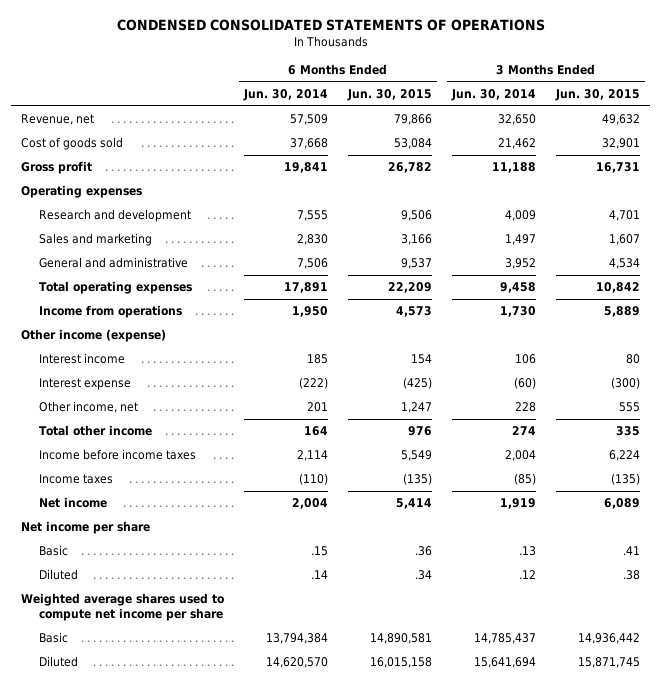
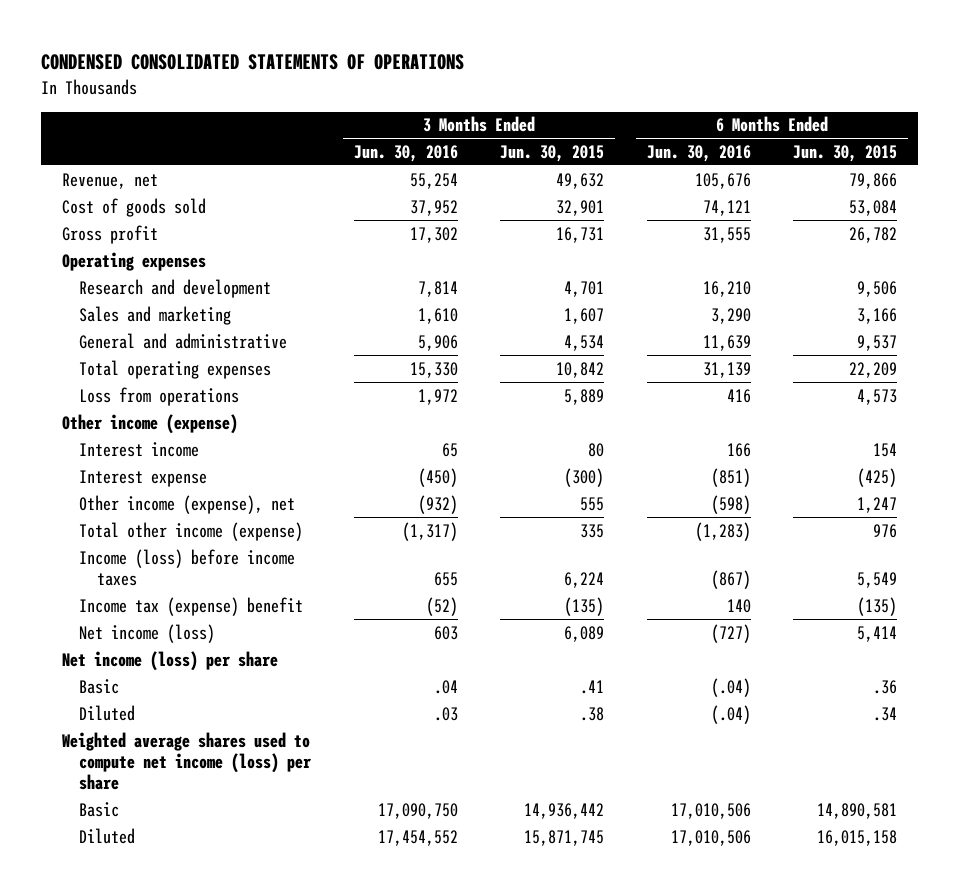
[243,89,329,102] Jun. 30, 2014 -> none
[451,89,537,102] Jun. 30, 2014 -> none
none -> [353,144,458,162] Jun. 30, 2016
none -> [646,144,751,162] Jun. 30, 2016
[38,305,182,319] Income from operations -> [79,386,240,406] Loss from operations
[38,401,138,414] Other income, net -> [79,494,296,514] Other income (expense), net
[38,425,152,437] Total other income -> [79,521,304,541] Total other income (expense)
[38,449,196,461] Income before income taxes -> [79,548,296,586] Income (loss) before income taxes
[38,474,113,485] Income taxes -> [79,596,304,616] Income tax (expense) benefit
[38,497,107,509] Net income -> [79,623,216,643] Net income (loss)
[21,521,151,535] Net income per share -> [62,650,279,671] Net income (loss) per share
[21,593,225,621] Weighted average shares used to compute net income per share -> [62,731,312,791] Weighted average shares used to compute net income (loss) per share

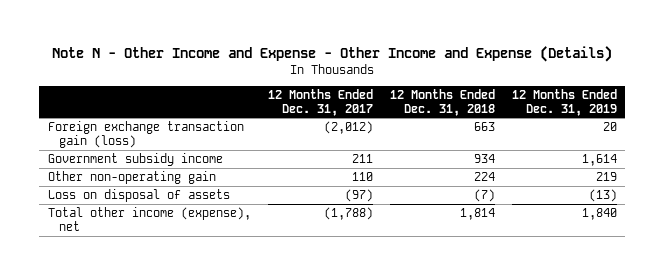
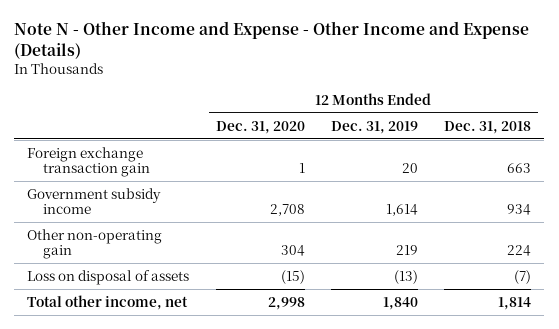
[267,88,373,116] 12 Months Ended Dec. 31, 2017 -> none
none -> [215,120,305,134] Dec. 31, 2020
[47,121,244,149] Foreign exchange transaction gain (loss) -> [27,146,151,178] Foreign exchange transaction gain
[47,207,251,232] Total other income (expense), net -> [27,294,189,310] Total other income, net

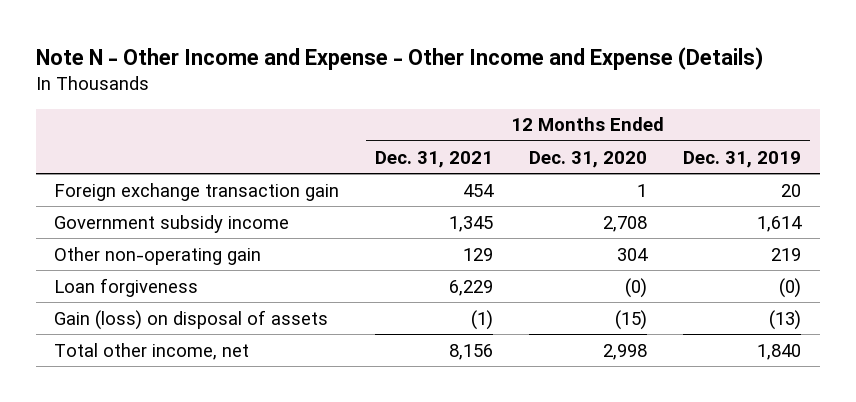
[444,120,532,134] Dec. 31, 2018 -> none
none -> [375,150,494,168] Dec. 31, 2021
none -> [54,277,199,297] Loan forgiveness
[27,269,190,285] Loss on disposal of assets -> [54,309,329,330] Gain (loss) on disposal of assets

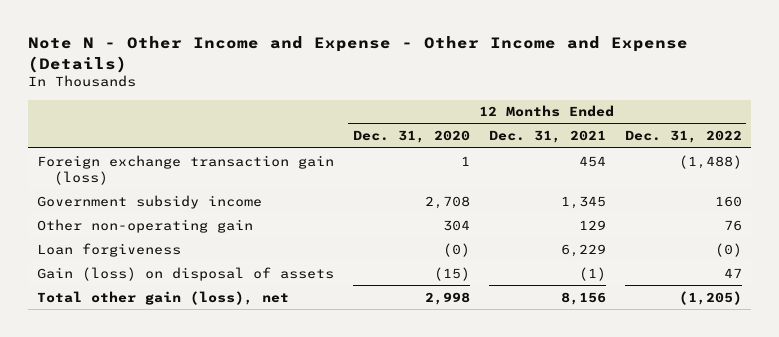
[683,150,802,168] Dec. 31, 2019 -> none
none -> [624,130,742,144] Dec. 31, 2022
[54,182,340,201] Foreign exchange transaction gain -> [36,154,334,185] Foreign exchange transaction gain (loss)
[54,342,250,360] Total other income, net -> [36,290,289,305] Total other gain (loss), net

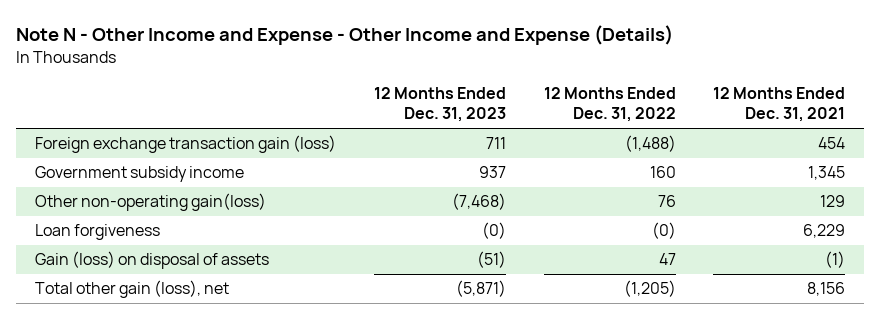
[352,130,470,144] Dec. 31, 2020 -> none
none -> [373,86,506,123] 12 Months Ended Dec. 31, 2023
[36,218,253,233] Other non-operating gain -> [35,193,267,212] Other non-operating gain(loss)

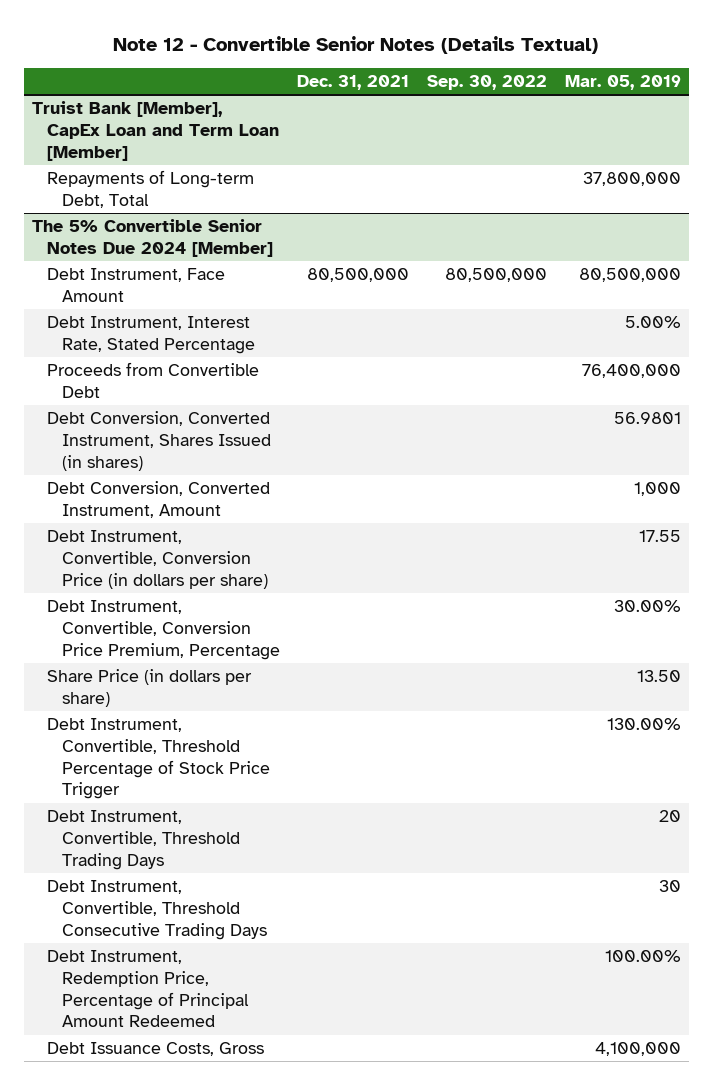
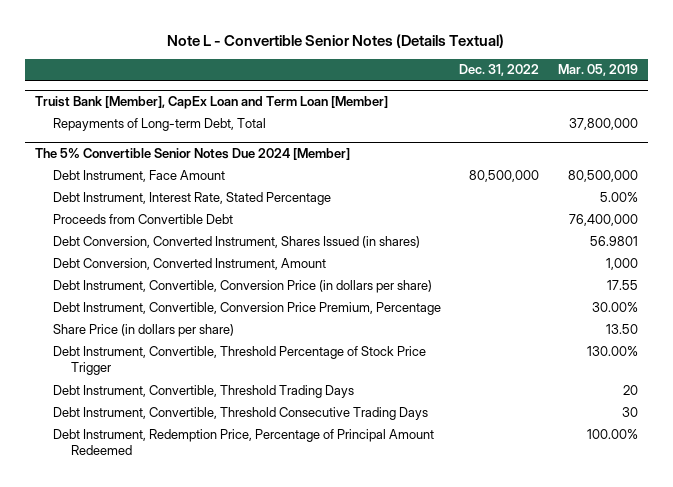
[113,35,599,54] Note 12 - Convertible Senior Notes (Details Textual) -> [167,33,505,48] Note L - Convertible Senior Notes (Details Textual)
[297,75,410,91] Dec. 31, 2021 -> none
[426,75,547,91] Sep. 30, 2022 -> none
none -> [459,64,540,77] Dec. 31, 2022
[46,1042,264,1057] Debt Issuance Costs, Gross -> none

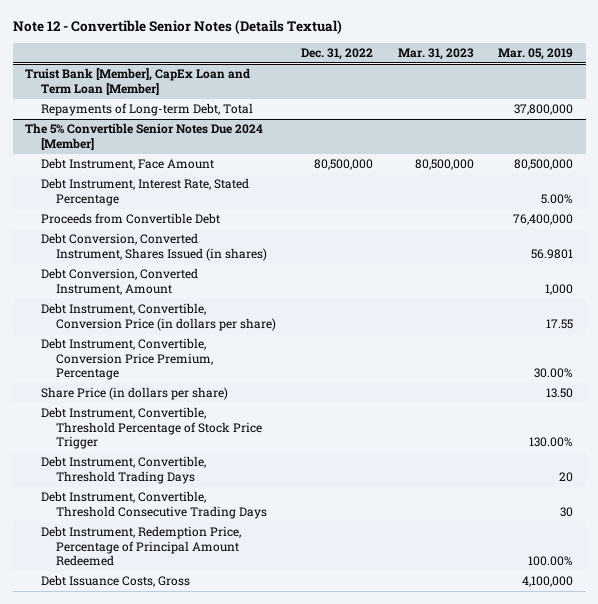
[167,33,505,48] Note L - Convertible Senior Notes (Details Textual) -> [12,19,342,34] Note 12 - Convertible Senior Notes (Details Textual)
none -> [397,47,474,60] Mar. 31, 2023
none -> [40,575,190,588] Debt Issuance Costs, Gross

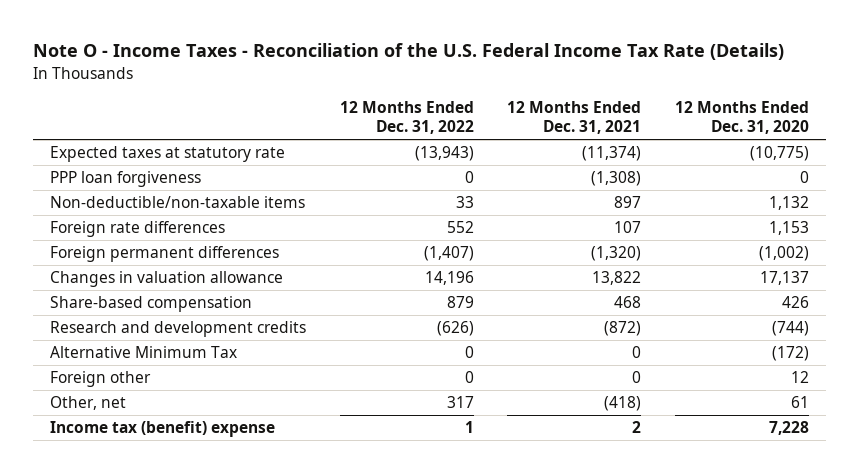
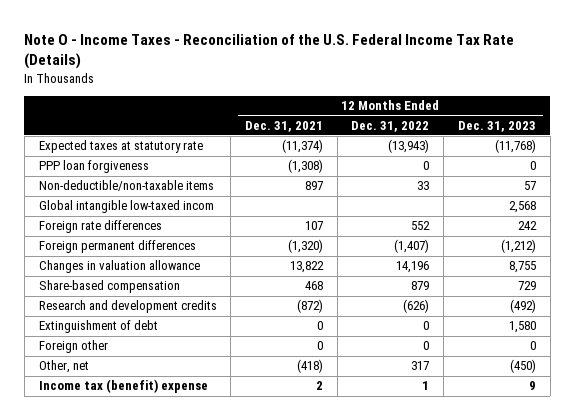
[674,100,809,135] 12 Months Ended Dec. 31, 2020 -> none
none -> [457,120,536,132] Dec. 31, 2023
none -> [38,200,214,214] Global intangible low-taxed incom
[49,346,237,359] Alternative Minimum Tax -> none
none -> [38,320,158,334] Extinguishment of debt

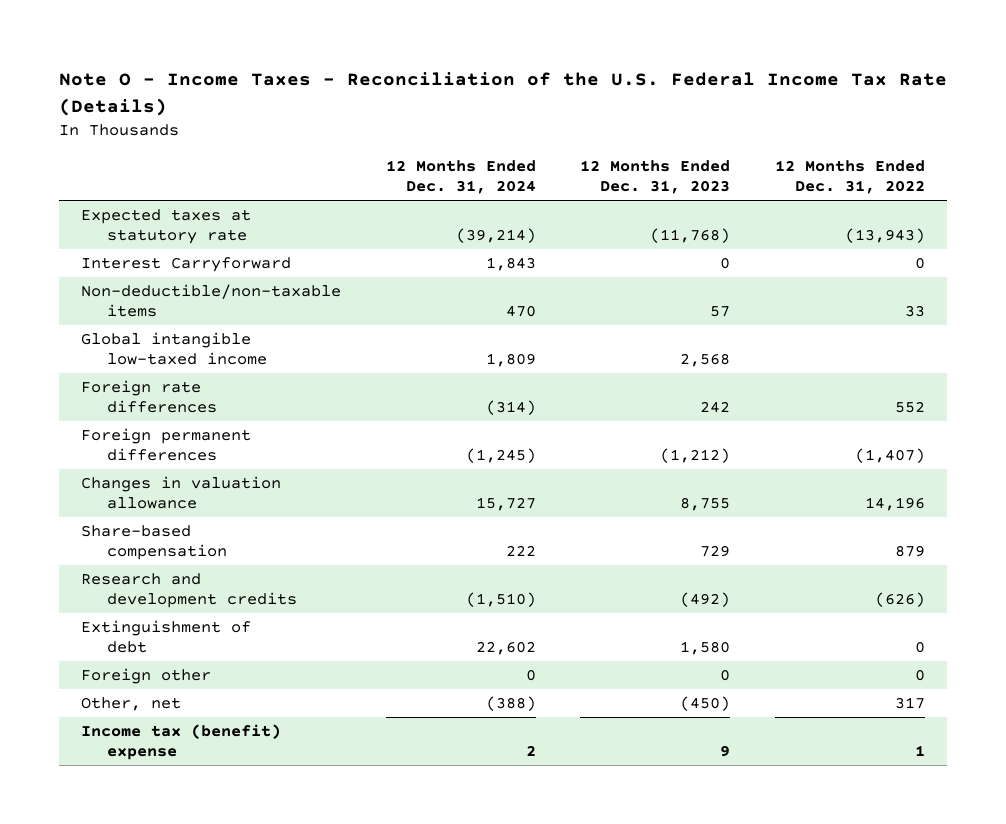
[245,120,324,132] Dec. 31, 2021 -> none
none -> [385,160,536,195] 12 Months Ended Dec. 31, 2024
[38,160,149,174] PPP loan forgiveness -> none
none -> [81,257,292,273] Interest Carryforward
[38,200,214,214] Global intangible low-taxed incom -> [81,332,267,365] Global intangible low-taxed income

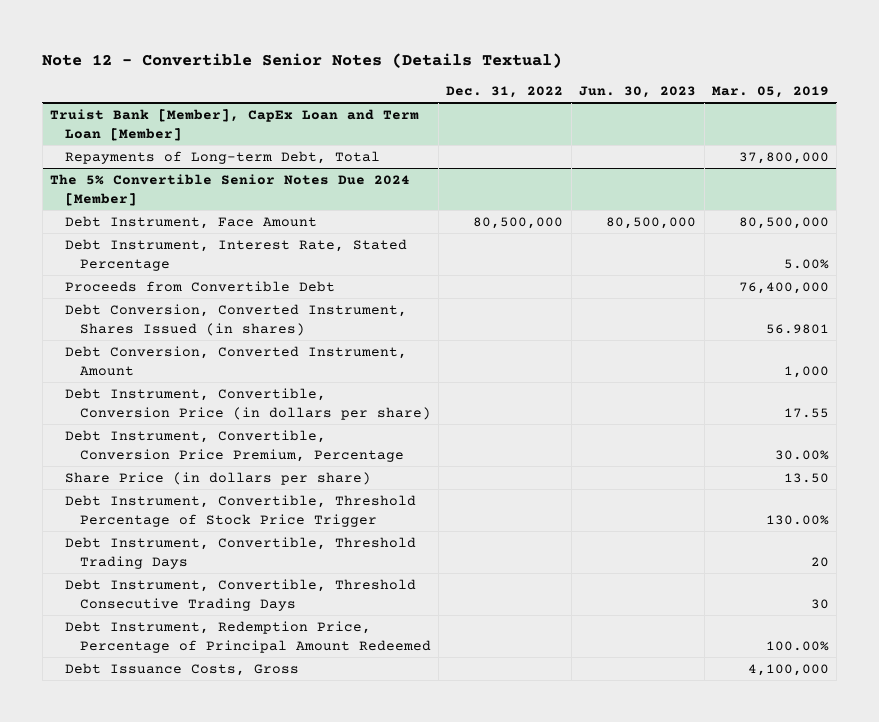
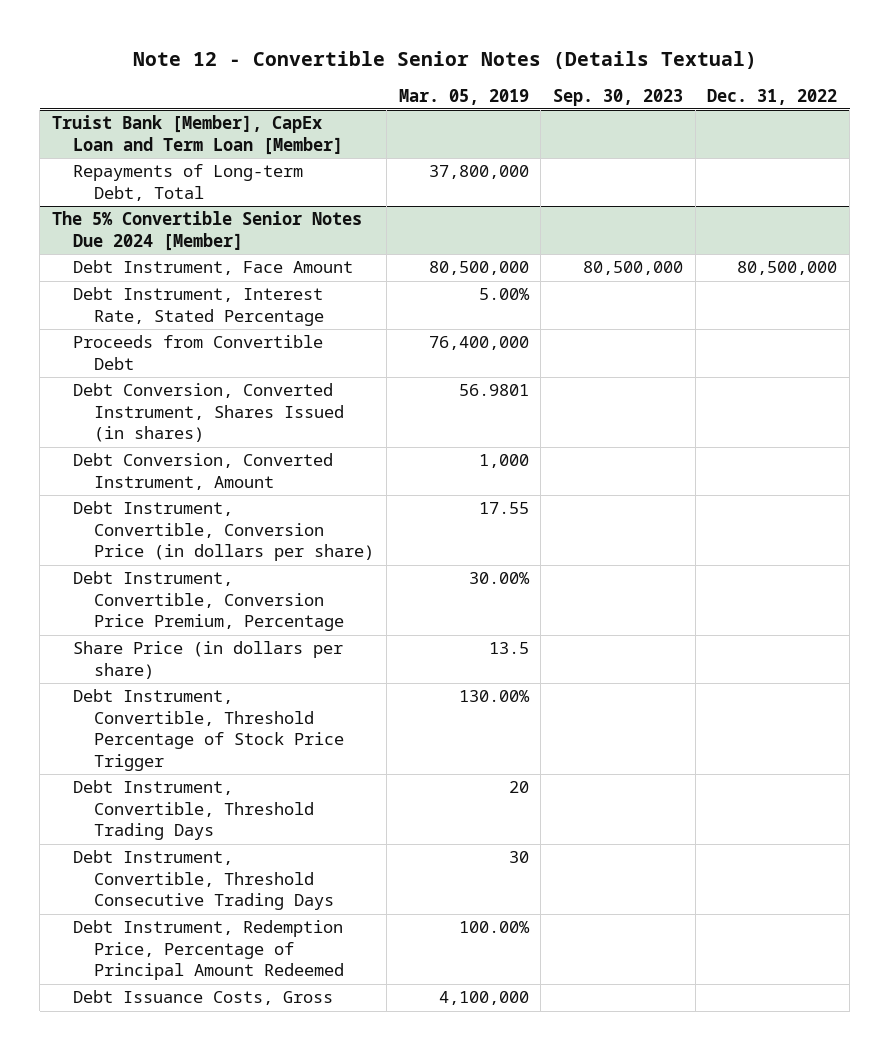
[579,86,697,99] Jun. 30, 2023 -> none
none -> [552,88,683,106] Sep. 30, 2023
[783,472,829,483] 13.50 -> [488,642,529,655] 13.5

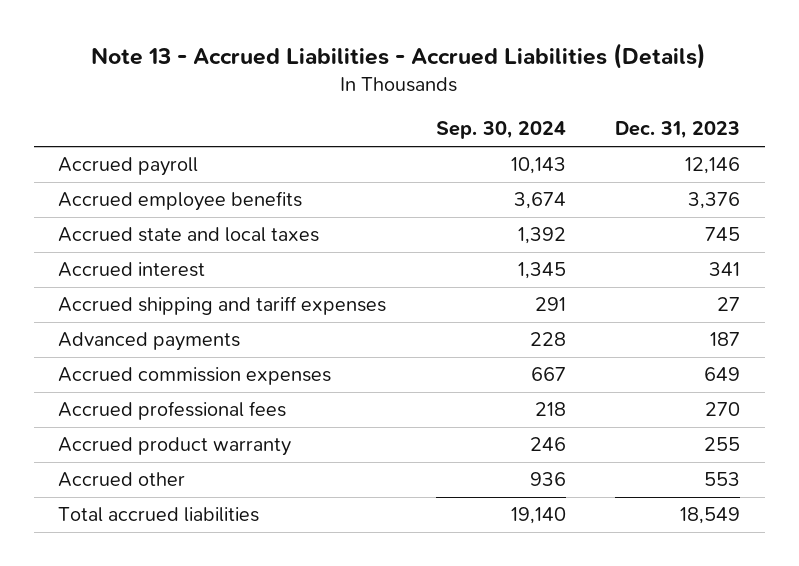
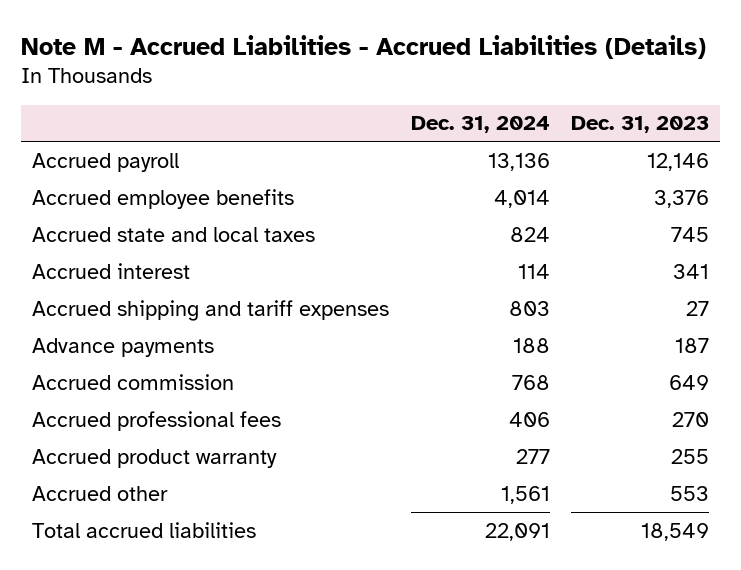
[91,43,707,70] Note 13 - Accrued Liabilities - Accrued Liabilities (Details) -> [21,34,707,59] Note M - Accrued Liabilities - Accrued Liabilities (Details)
[435,121,566,140] Sep. 30, 2024 -> none
none -> [410,116,550,134] Dec. 31, 2024
[58,332,241,352] Advanced payments -> [32,337,215,357] Advance payments
[58,367,332,386] Accrued commission expenses -> [32,373,235,390] Accrued commission

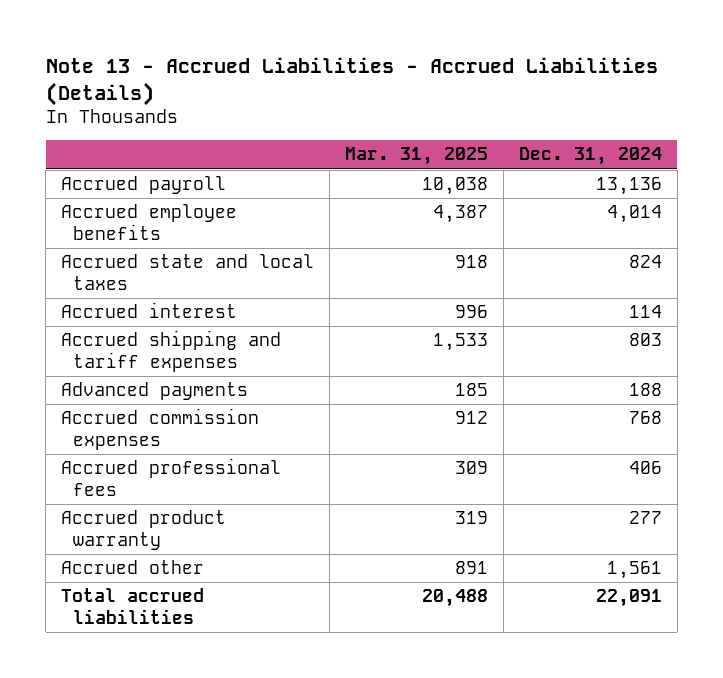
[21,34,707,59] Note M - Accrued Liabilities - Accrued Liabilities (Details) -> [45,56,658,106] Note 13 - Accrued Liabilities - Accrued Liabilities (Details)
[571,116,710,134] Dec. 31, 2023 -> none
none -> [345,147,489,166] Mar. 31, 2025
[32,337,215,357] Advance payments -> [61,382,249,401] Advanced payments
[32,373,235,390] Accrued commission -> [61,408,260,451] Accrued commission expenses

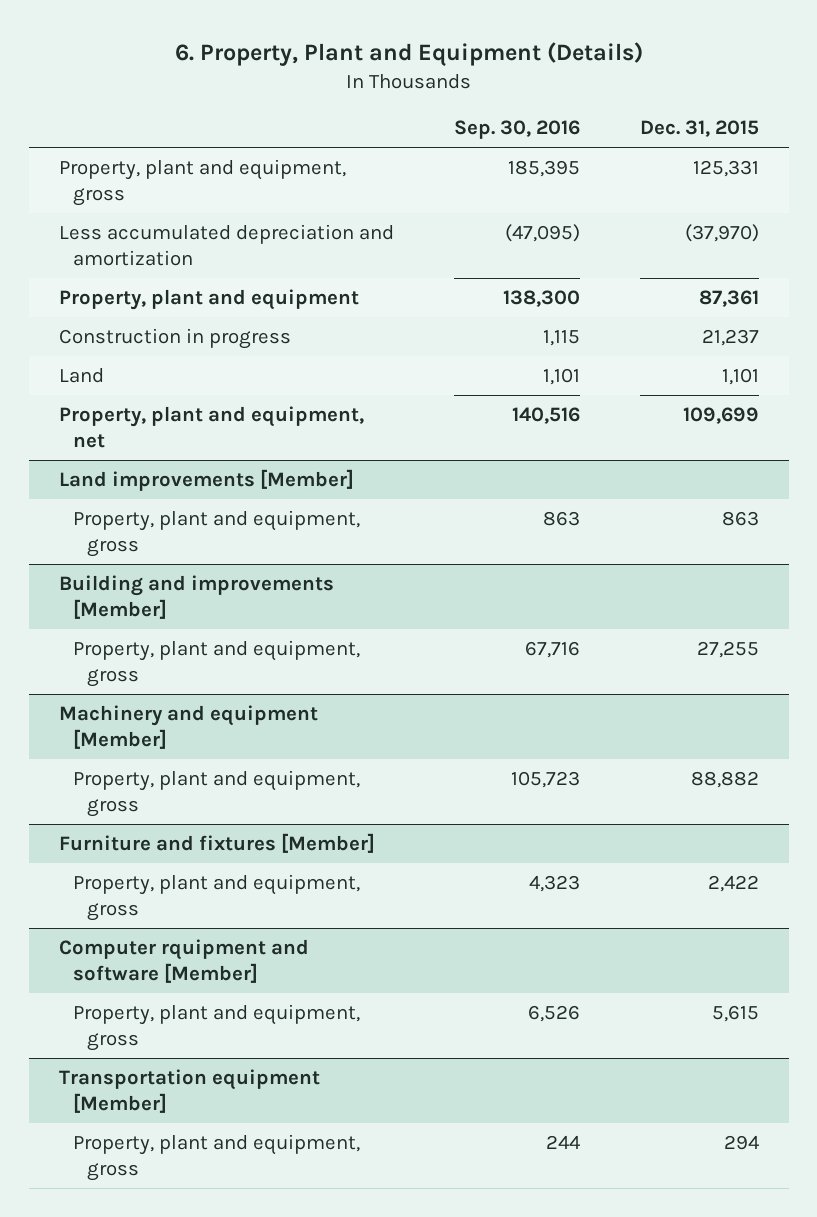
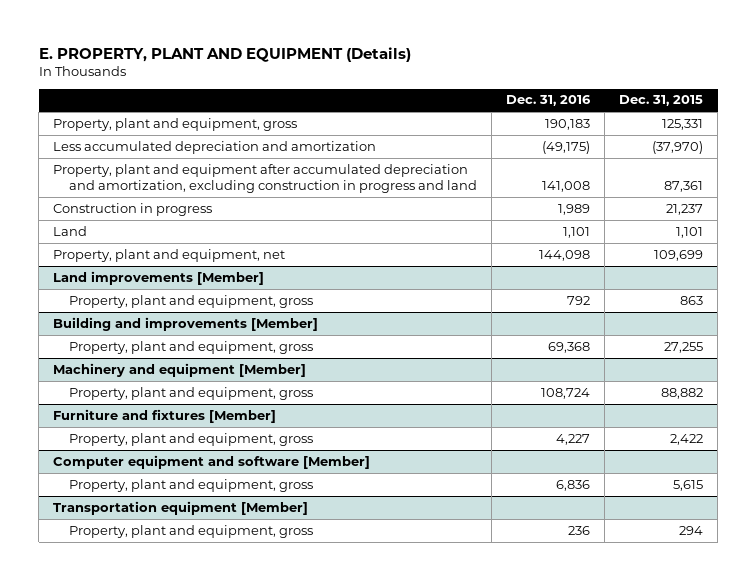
[174,42,643,67] 6. Property, Plant and Equipment (Details) -> [38,46,411,62] E. PROPERTY, PLANT AND EQUIPMENT (Details)
[453,120,580,140] Sep. 30, 2016 -> none
none -> [505,95,591,107] Dec. 31, 2016
[58,288,359,310] Property, plant and equipment -> [53,163,477,194] Property, plant and equipment after accumulated depreciation and amortization, excluding construction in progress and land
[58,938,309,984] Computer rquipment and software [Member] -> [53,454,371,469] Computer equipment and software [Member]

